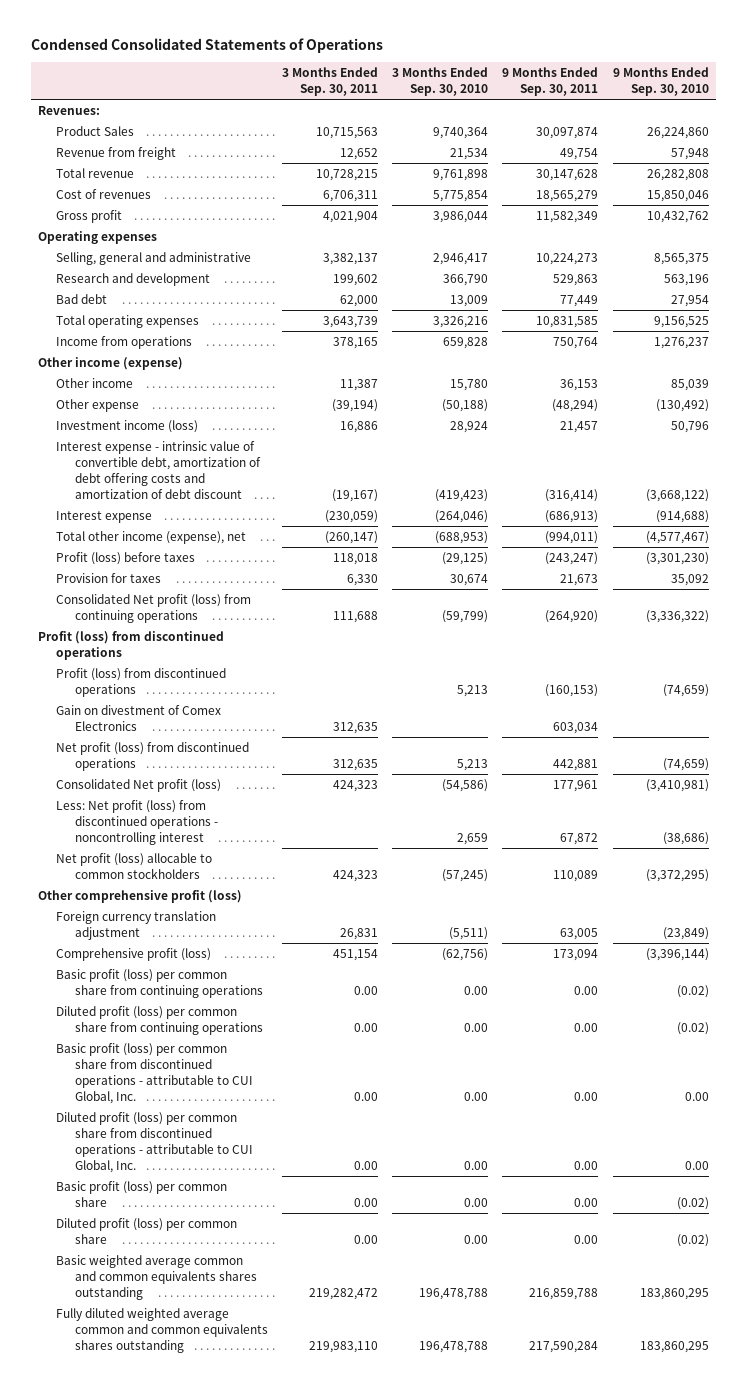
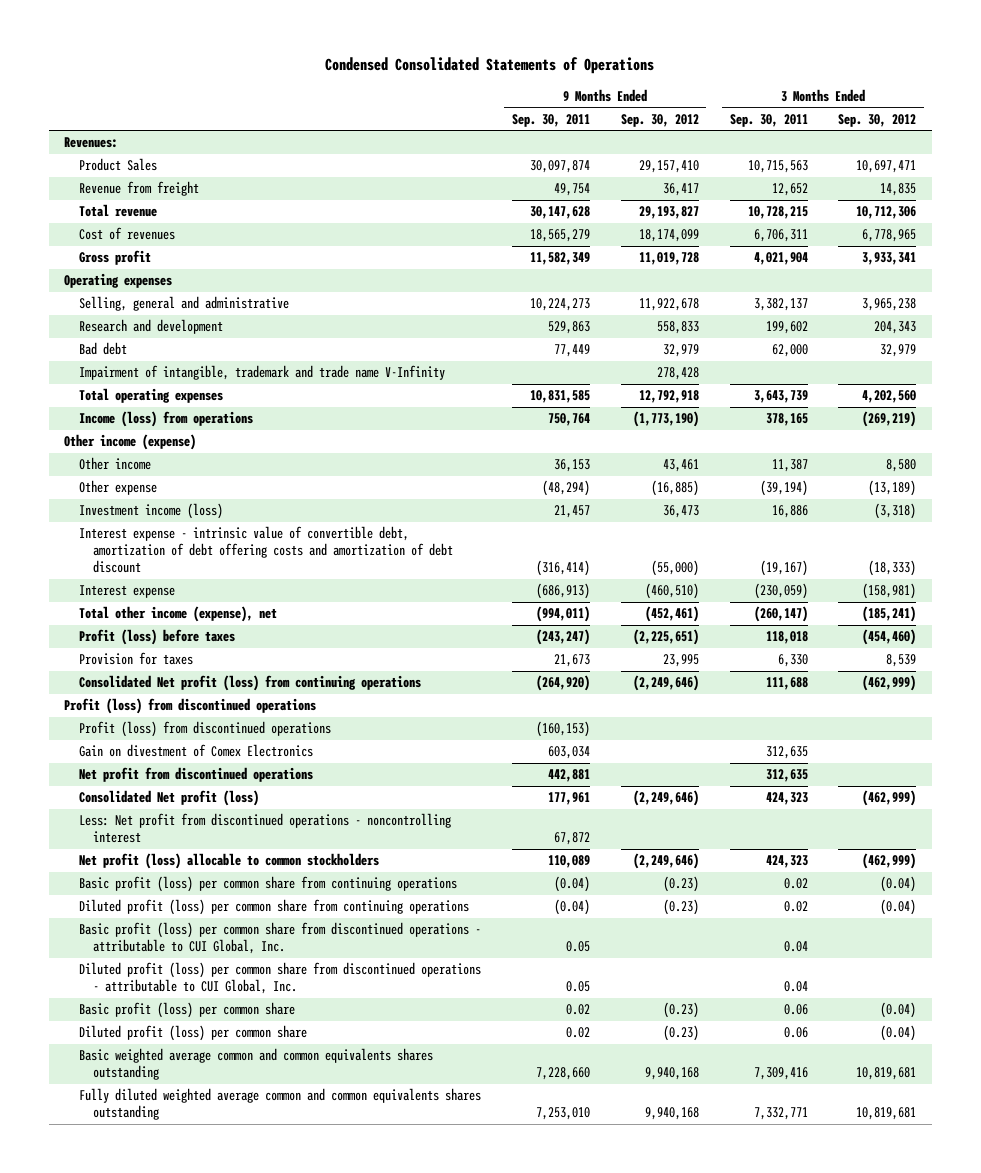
[392,67,489,96] 3 Months Ended Sep. 30, 2010 -> none
[612,67,709,96] 9 Months Ended Sep. 30, 2010 -> none
none -> [620,113,699,127] Sep. 30, 2012
none -> [838,113,917,127] Sep. 30, 2012
none -> [78,365,445,381] Impairment of intangible, trademark and trade name V-Infinity
[56,336,193,350] Income from operations -> [78,411,253,428] Income (loss) from operations
[56,742,250,771] Net profit (loss) from discontinued operations -> [78,767,313,783] Net profit from discontinued operations
[56,800,218,845] Less: Net profit (loss) from discontinued operations - noncontrolling interest -> [78,813,451,844] Less: Net profit from discontinued operations - noncontrolling interest
[37,890,242,904] Other comprehensive profit (loss) -> none
[56,911,217,940] Foreign currency translation adjustment -> none
[56,948,212,962] Comprehensive profit (loss) -> none
[353,985,378,995] 0.00 -> [783,878,808,890] 0.02
[574,985,599,995] 0.00 -> [553,876,590,893] (0.04)
[353,1022,378,1032] 0.00 -> [783,901,808,913] 0.02
[574,1022,599,1032] 0.00 -> [553,899,590,916] (0.04)
[353,1091,378,1101] 0.00 -> [783,941,808,953] 0.04
[574,1091,599,1101] 0.00 -> [565,941,590,953] 0.05
[353,1160,378,1170] 0.00 -> [783,981,808,993] 0.04
[574,1160,599,1170] 0.00 -> [565,981,590,993] 0.05
[353,1197,378,1207] 0.00 -> [783,1004,808,1016] 0.06
[574,1197,599,1207] 0.00 -> [565,1004,590,1016] 0.02
[353,1234,378,1244] 0.00 -> [783,1027,808,1039] 0.06
[574,1234,599,1244] 0.00 -> [565,1027,590,1039] 0.02
[308,1287,378,1300] 219,282,472 -> [753,1067,808,1081] 7,309,416
[529,1287,599,1300] 216,859,788 -> [535,1067,590,1081] 7,228,660
[308,1340,378,1353] 219,983,110 -> [753,1107,808,1121] 7,332,771
[529,1340,599,1353] 217,590,284 -> [535,1107,590,1121] 7,253,010

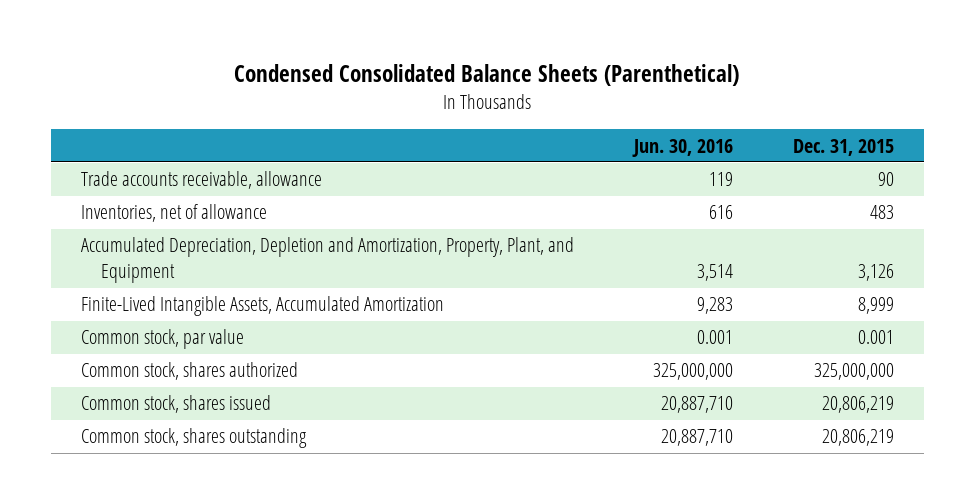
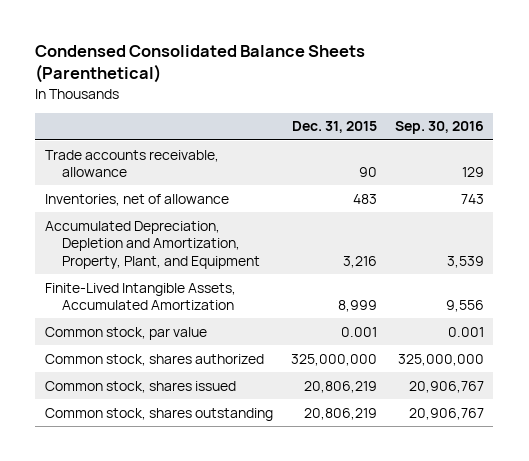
[631,138,733,157] Jun. 30, 2016 -> none
none -> [395,121,485,135] Sep. 30, 2016
[857,264,894,282] 3,126 -> [342,255,377,268] 3,216

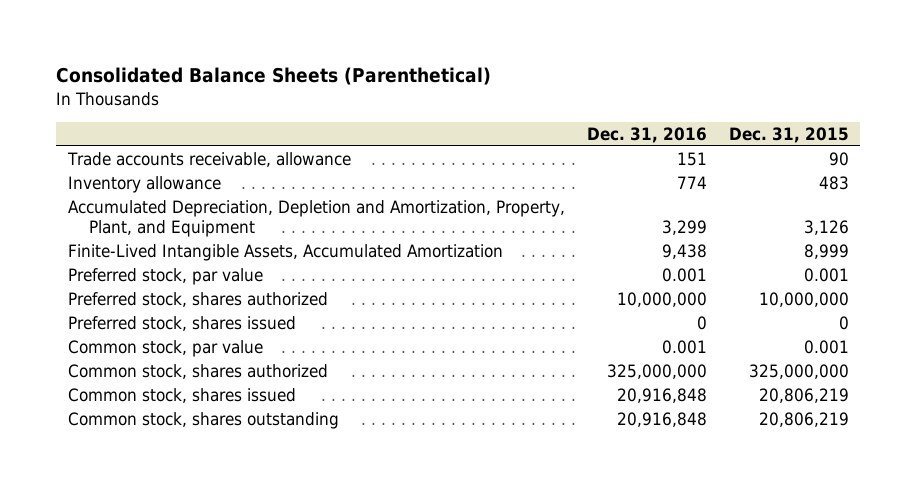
[35,45,366,84] Condensed Consolidated Balance Sheets (Parenthetical) -> [56,67,492,86] Consolidated Balance Sheets (Parenthetical)
[395,121,485,135] Sep. 30, 2016 -> none
none -> [586,126,707,143] Dec. 31, 2016
[44,193,229,206] Inventories, net of allowance -> [67,176,221,194] Inventory allowance
[342,255,377,268] 3,216 -> [804,220,850,236] 3,126
none -> [67,268,263,286] Preferred stock, par value
none -> [67,292,328,308] Preferred stock, shares authorized
none -> [67,316,296,332] Preferred stock, shares issued

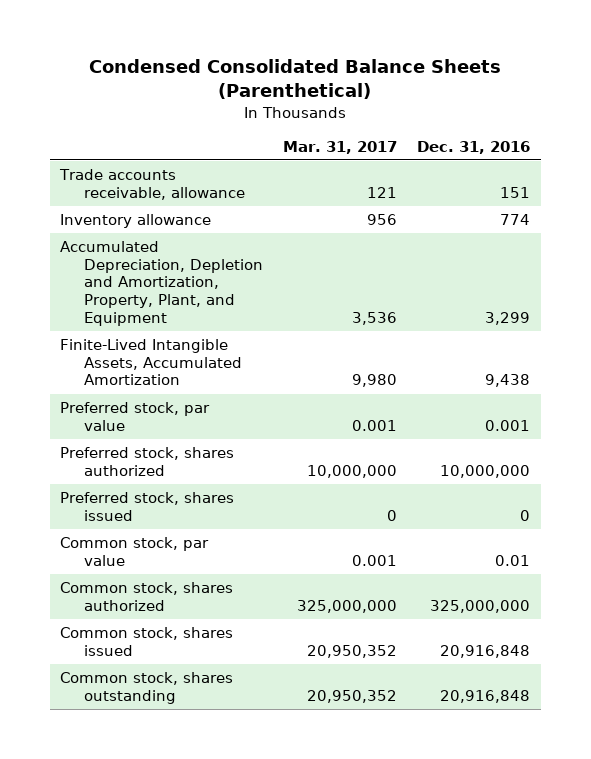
[56,67,492,86] Consolidated Balance Sheets (Parenthetical) -> [89,59,502,100] Condensed Consolidated Balance Sheets (Parenthetical)
[729,126,850,143] Dec. 31, 2015 -> none
none -> [283,140,398,154] Mar. 31, 2017
[661,340,707,355] 0.001 -> [495,554,531,566] 0.01

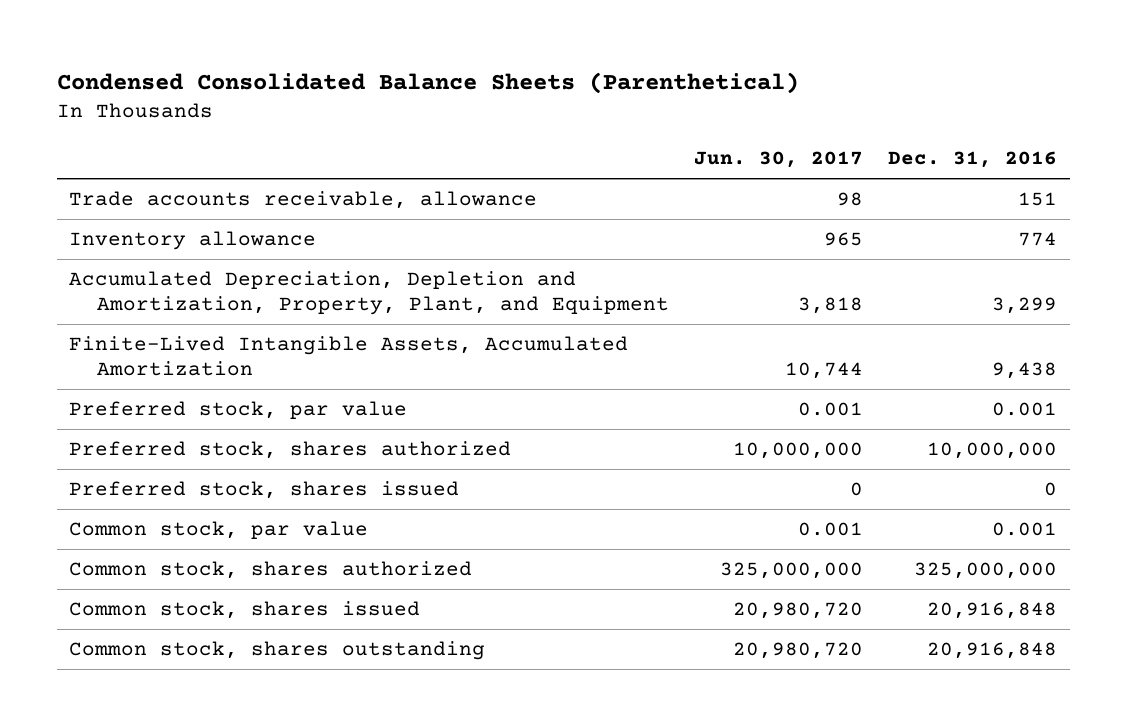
[283,140,398,154] Mar. 31, 2017 -> none
none -> [693,151,863,169] Jun. 30, 2017
[495,554,531,566] 0.01 -> [992,522,1058,537] 0.001

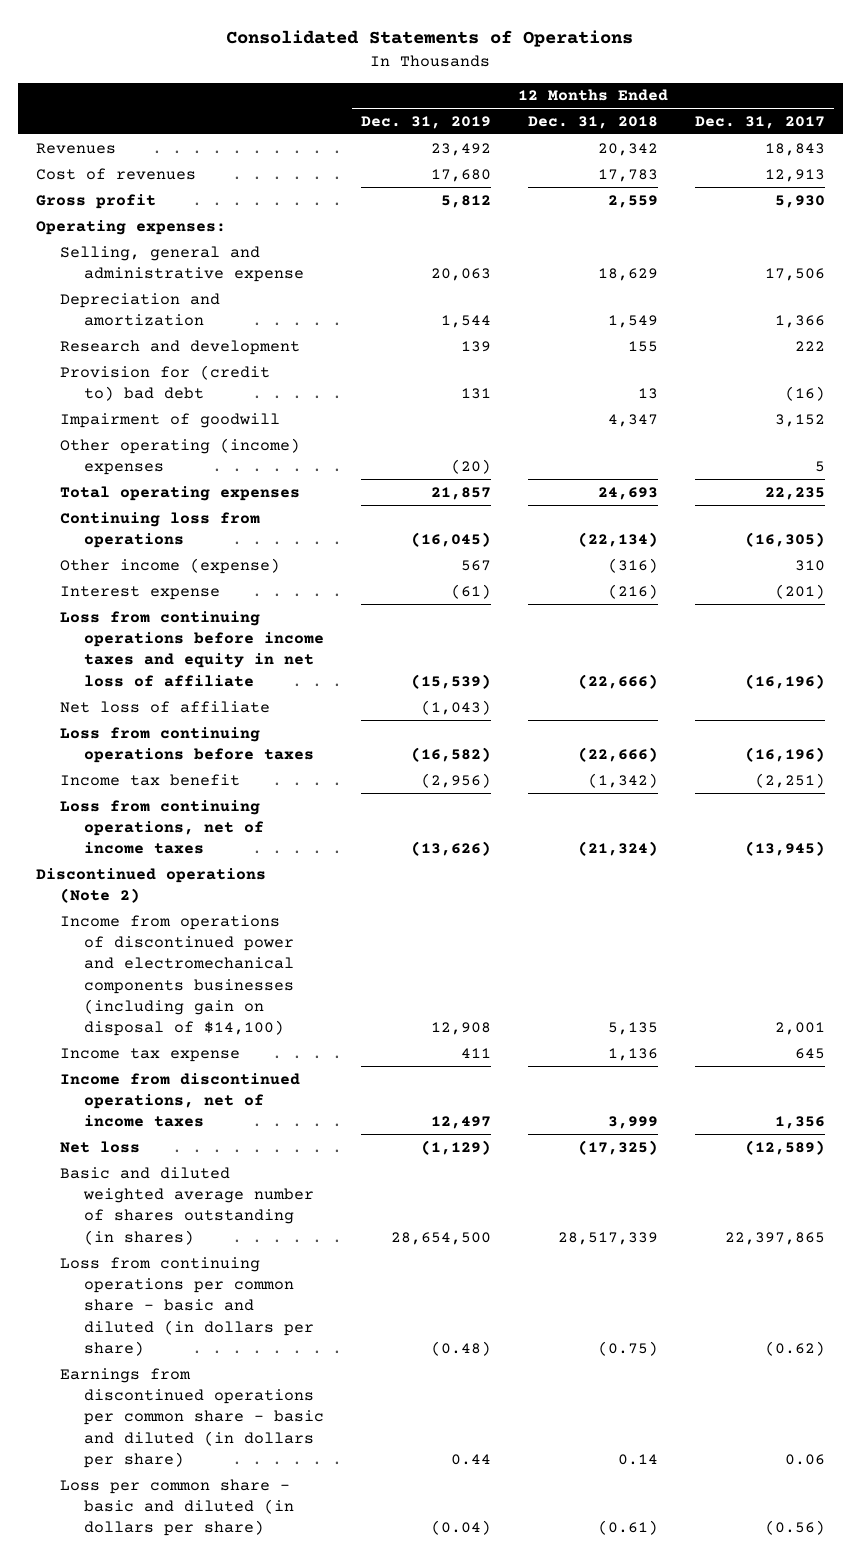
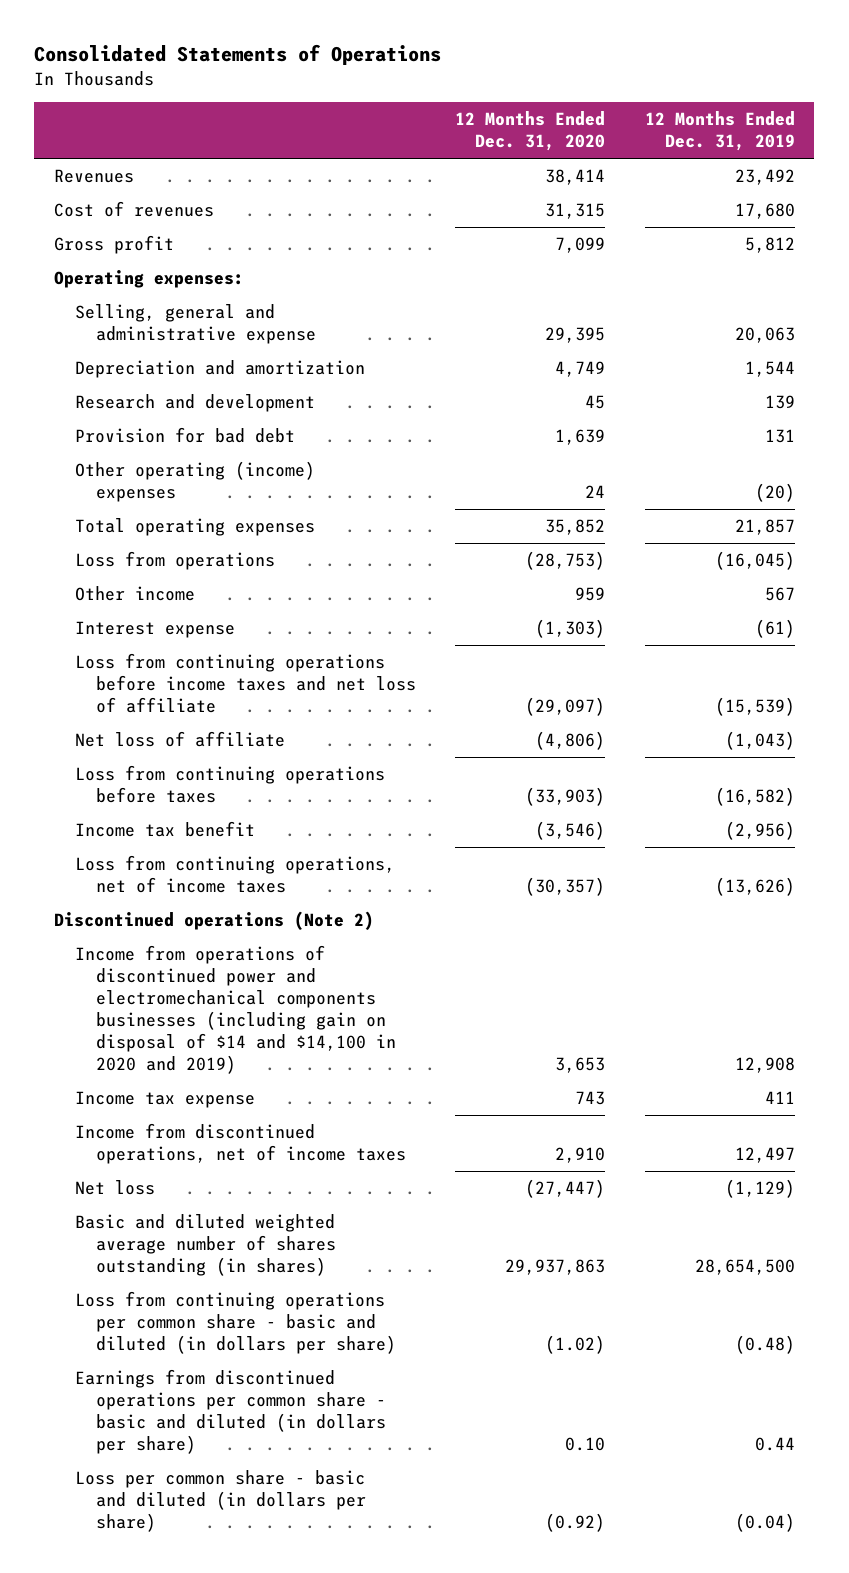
[527,115,658,129] Dec. 31, 2018 -> none
[694,115,825,129] Dec. 31, 2017 -> none
none -> [455,111,606,152] 12 Months Ended Dec. 31, 2020
[59,412,280,428] Impairment of goodwill -> none
[59,364,270,401] Provision for (credit to) bad debt -> [74,427,295,444] Provision for bad debt
[59,511,260,548] Continuing loss from operations -> [74,551,275,571] Loss from operations
[59,557,280,574] Other income (expense) -> [74,586,195,602] Other income
[59,610,324,687] Loss from continuing operations before income taxes and equity in net loss of affiliate -> [74,653,416,714] Loss from continuing operations before income taxes and net loss of affiliate
[59,914,294,1037] Income from operations of discontinued power and electromechanical components businesses (including gain on disposal of $14,100) -> [74,945,396,1075] Income from operations of discontinued power and electromechanical components businesses (including gain on disposal of $14 and $14,100 in 2020 and 2019)

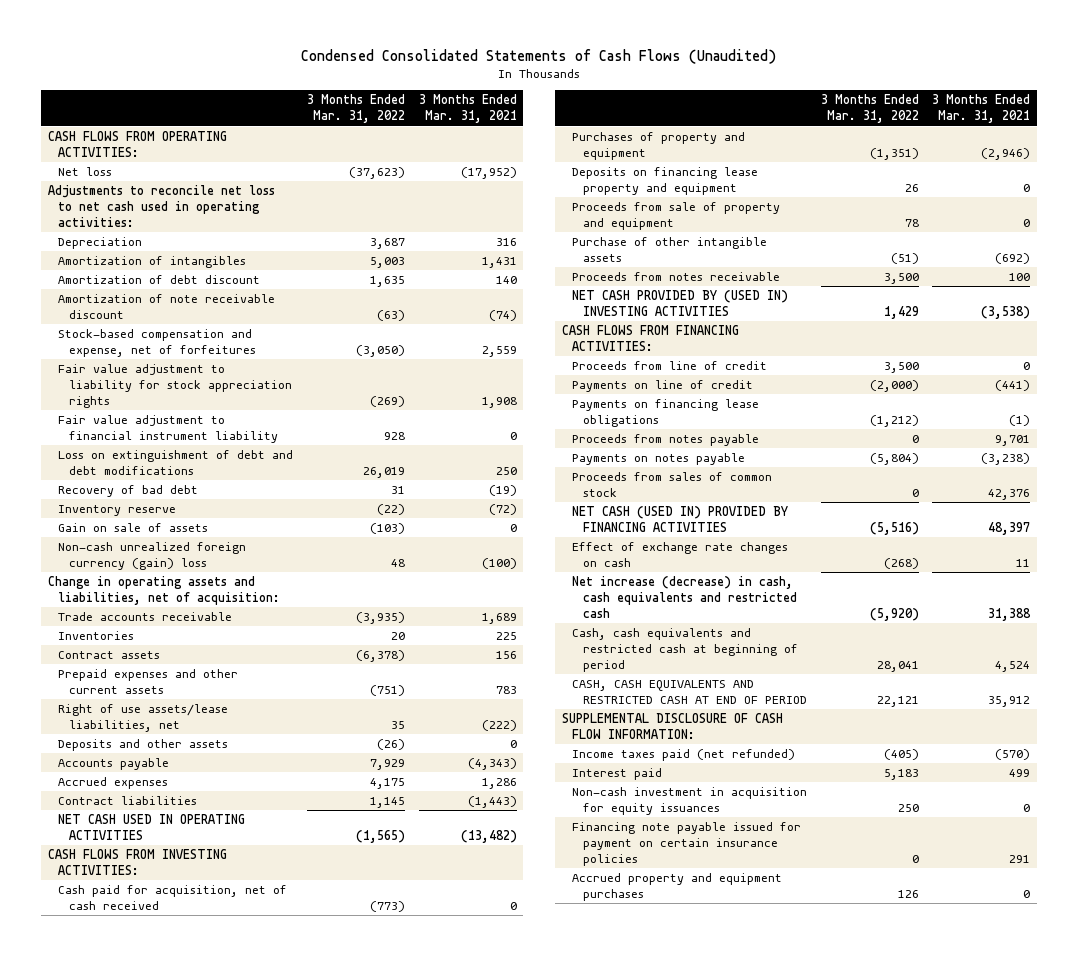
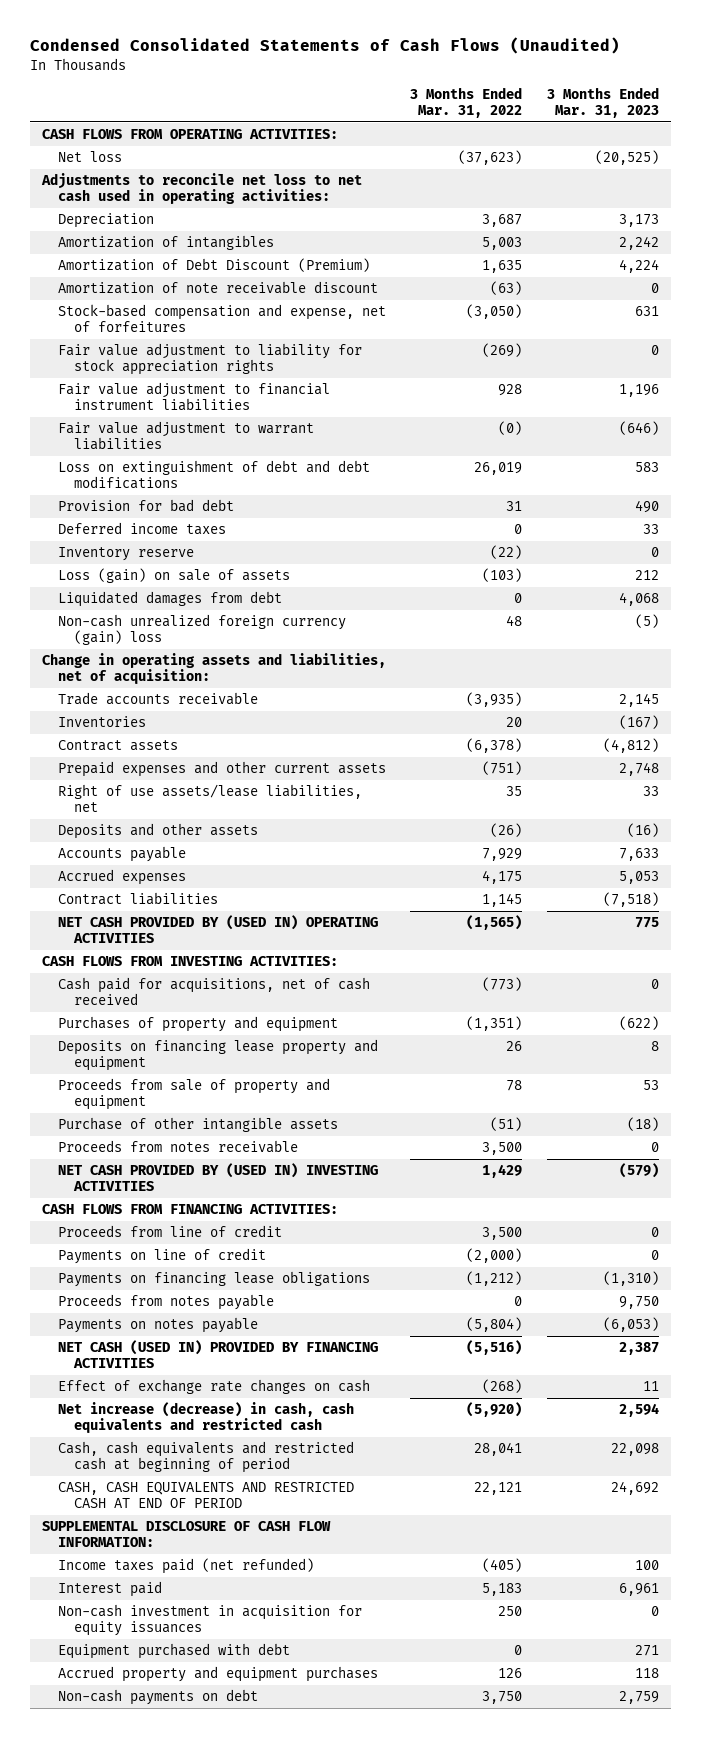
[418,94,517,124] 3 Months Ended Mar. 31, 2021 -> none
none -> [546,87,659,119] 3 Months Ended Mar. 31, 2023
[58,275,261,285] Amortization of debt discount -> [57,258,370,273] Amortization of Debt Discount (Premium)
[58,415,278,444] Fair value adjustment to financial instrument liability -> [57,382,330,412] Fair value adjustment to financial instrument liabilities
none -> [57,421,314,451] Fair value adjustment to warrant liabilities
[58,485,199,498] Recovery of bad debt -> none
none -> [57,499,234,513] Provision for bad debt
none -> [57,522,226,536] Deferred income taxes
[58,523,209,533] Gain on sale of assets -> [57,568,290,584] Loss (gain) on sale of assets
none -> [57,591,282,608] Liquidated damages from debt
[58,814,246,841] NET CASH USED IN OPERATING ACTIVITIES -> [57,915,378,944] NET CASH PROVIDED BY (USED IN) OPERATING ACTIVITIES
[58,885,288,911] Cash paid for acquisition, net of cash received -> [57,977,370,1006] Cash paid for acquisitions, net of cash received
[572,472,773,498] Proceeds from sales of common stock -> none
[572,822,802,866] Financing note payable issued for payment on certain insurance policies -> none
none -> [57,1643,290,1660] Equipment purchased with debt
none -> [57,1689,258,1706] Non-cash payments on debt

